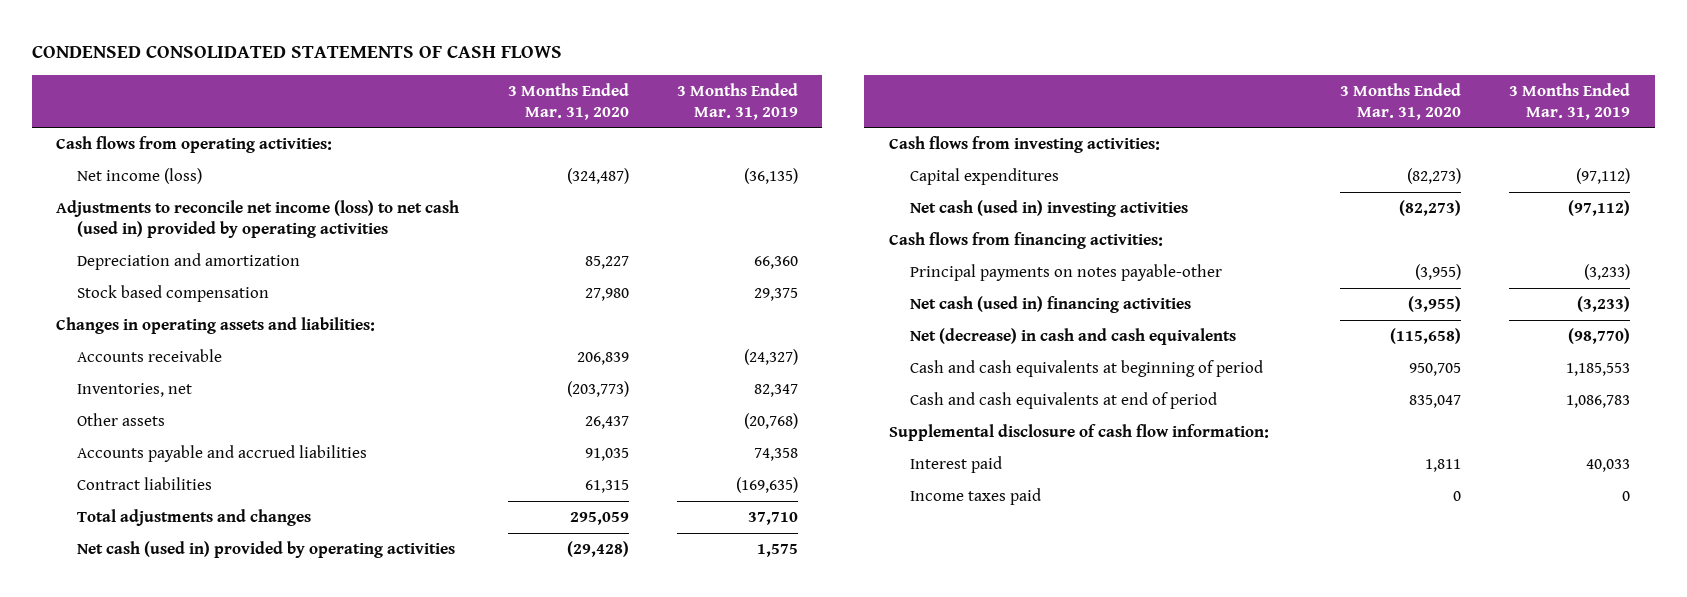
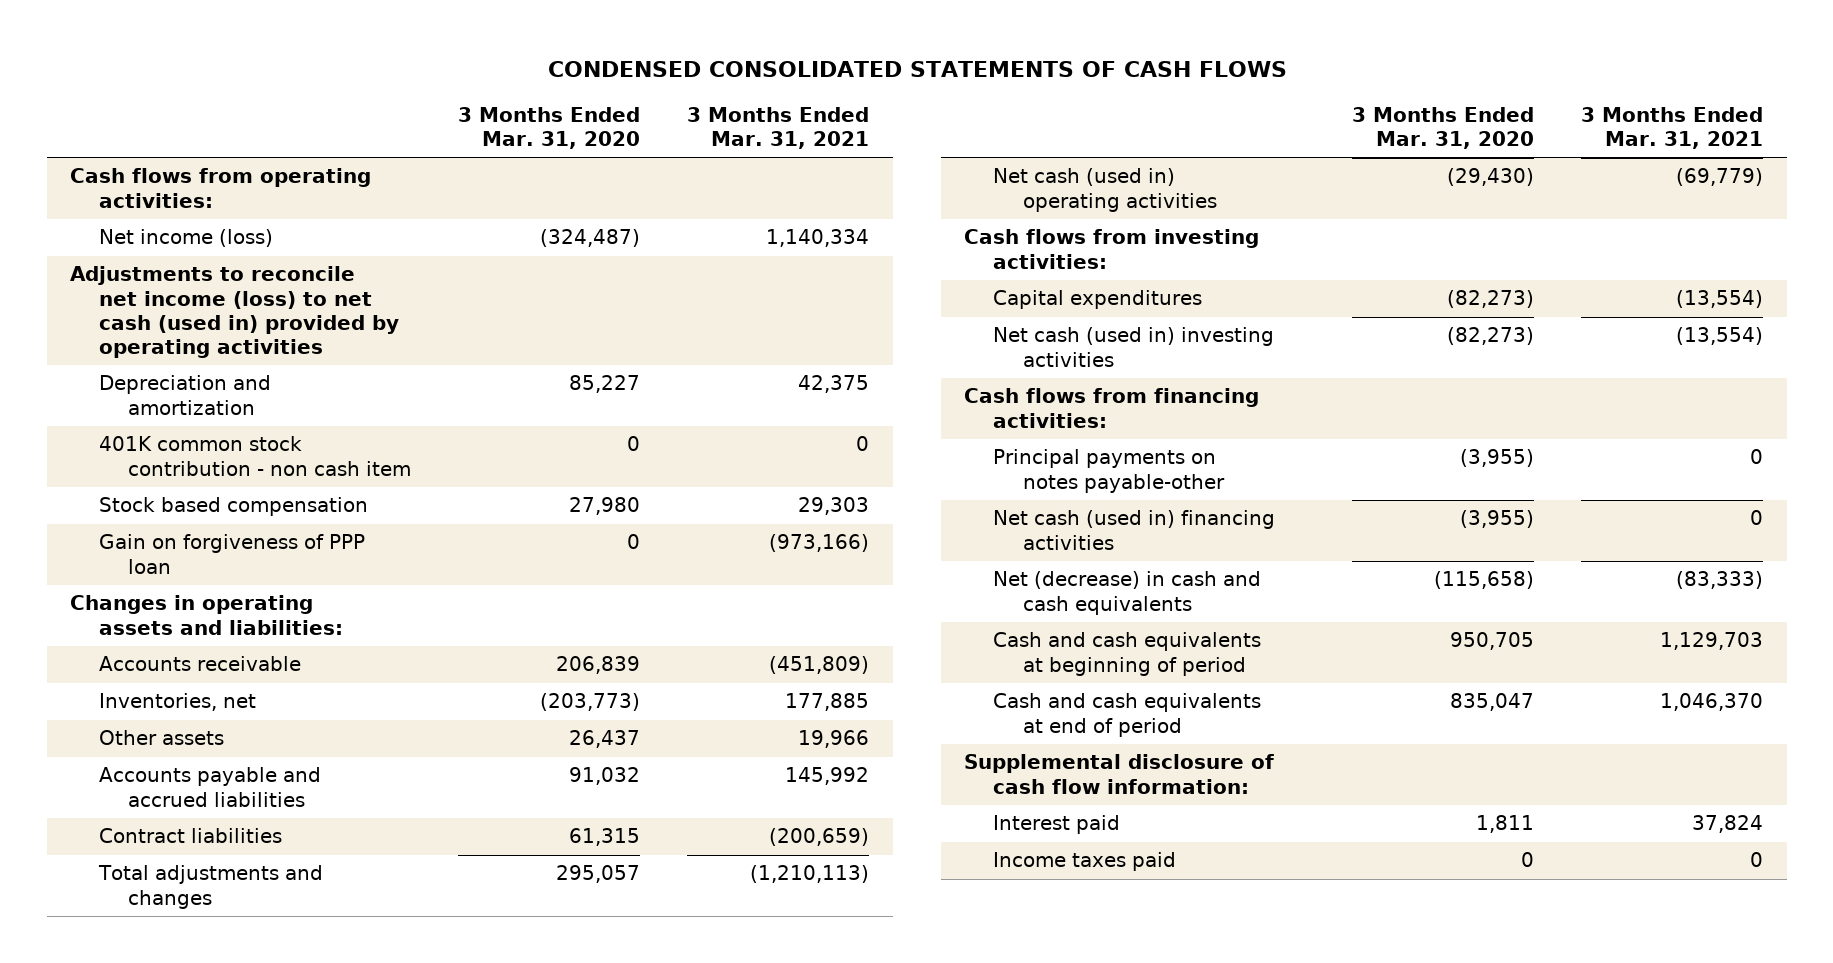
[677,83,799,120] 3 Months Ended Mar. 31, 2019 -> none
none -> [687,106,870,149] 3 Months Ended Mar. 31, 2021
none -> [99,436,412,476] 401K common stock contribution - non cash item
none -> [99,534,366,574] Gain on forgiveness of PPP loan
[584,448,629,462] 91,035 -> [569,767,641,786] 91,032
[569,512,629,526] 295,059 -> [556,865,641,884] 295,057
[77,541,456,559] Net cash (used in) provided by operating activities -> [993,168,1217,212] Net cash (used in) operating activities
[566,541,629,558] (29,428) -> [1447,168,1535,187] (29,430)

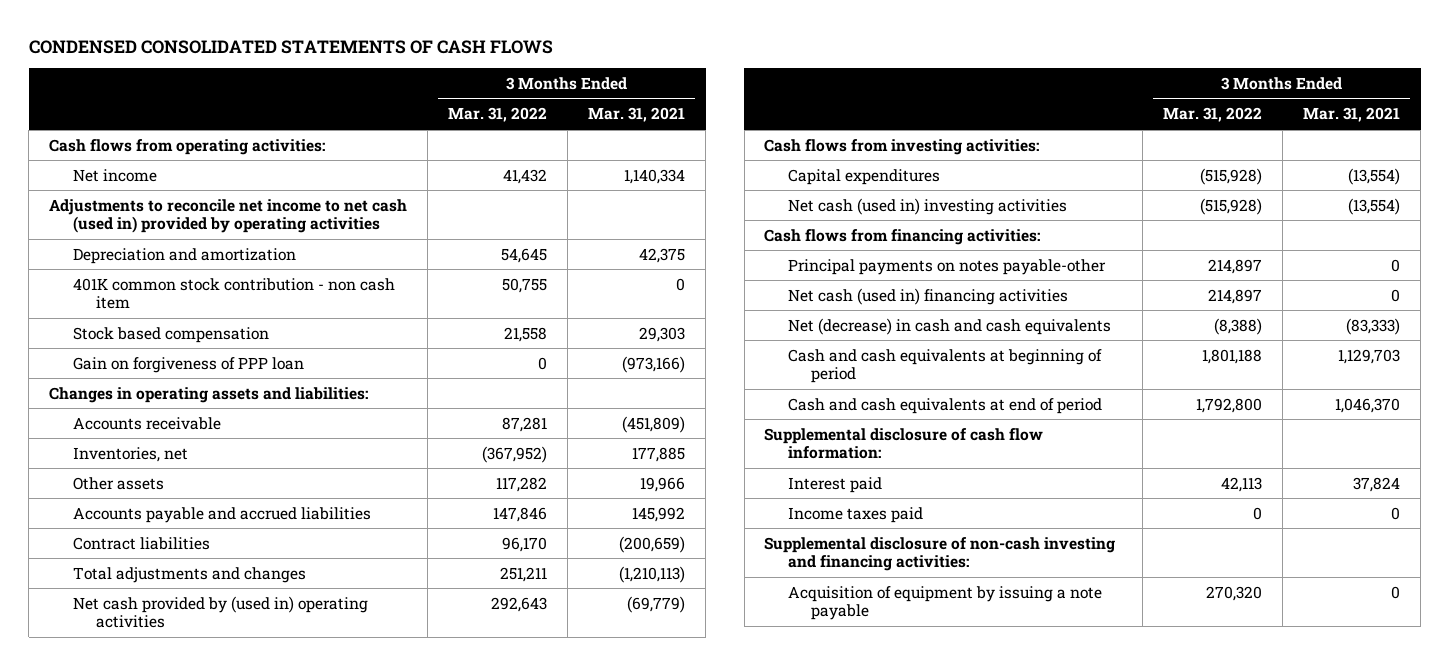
[458,106,641,149] 3 Months Ended Mar. 31, 2020 -> none
none -> [448,107,548,123] Mar. 31, 2022
[99,229,274,248] Net income (loss) -> [72,168,157,182] Net income
[70,266,400,358] Adjustments to reconcile net income (loss) to net cash (used in) provided by operating activities -> [49,198,408,233] Adjustments to reconcile net income to net cash (used in) provided by operating activities
[993,168,1217,212] Net cash (used in) operating activities -> [72,595,368,628] Net cash provided by (used in) operating activities
none -> [764,536,1116,571] Supplemental disclosure of non-cash investing and financing activities:
none -> [787,585,1102,620] Acquisition of equipment by issuing a note payable

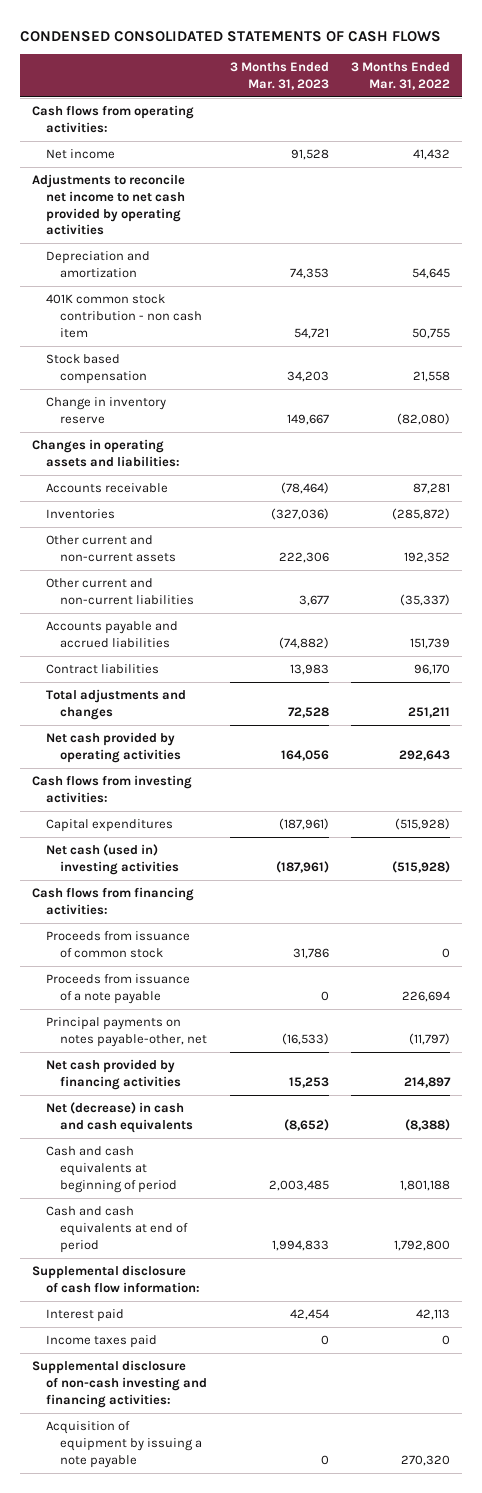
[588,107,686,123] Mar. 31, 2021 -> none
none -> [229,62,329,90] 3 Months Ended Mar. 31, 2023
[49,198,408,233] Adjustments to reconcile net income to net cash (used in) provided by operating activities -> [31,174,185,236] Adjustments to reconcile net income to net cash provided by operating activities
[72,356,304,373] Gain on forgiveness of PPP loan -> none
none -> [45,397,166,424] Change in inventory reserve
[72,446,188,462] Inventories, net -> [45,509,115,520] Inventories
[482,445,548,463] (367,952) -> [392,508,451,521] (285,872)
[72,476,164,490] Other assets -> [45,535,176,562] Other current and non-current assets
[496,476,548,492] 117,282 -> [404,551,451,563] 192,352
none -> [45,578,194,605] Other current and non-current liabilities
[493,506,548,522] 147,846 -> [410,637,451,649] 151,739
[72,595,368,628] Net cash provided by (used in) operating activities -> [45,732,181,763] Net cash provided by operating activities
none -> [45,931,190,958] Proceeds from issuance of common stock
none -> [45,974,190,1004] Proceeds from issuance of a note payable
[787,258,1106,275] Principal payments on notes payable-other -> [45,1017,207,1047] Principal payments on notes payable-other, net
[1208,258,1263,274] 214,897 -> [409,1032,451,1045] (11,797)
[787,287,1068,305] Net cash (used in) financing activities -> [45,1059,181,1090] Net cash provided by financing activities

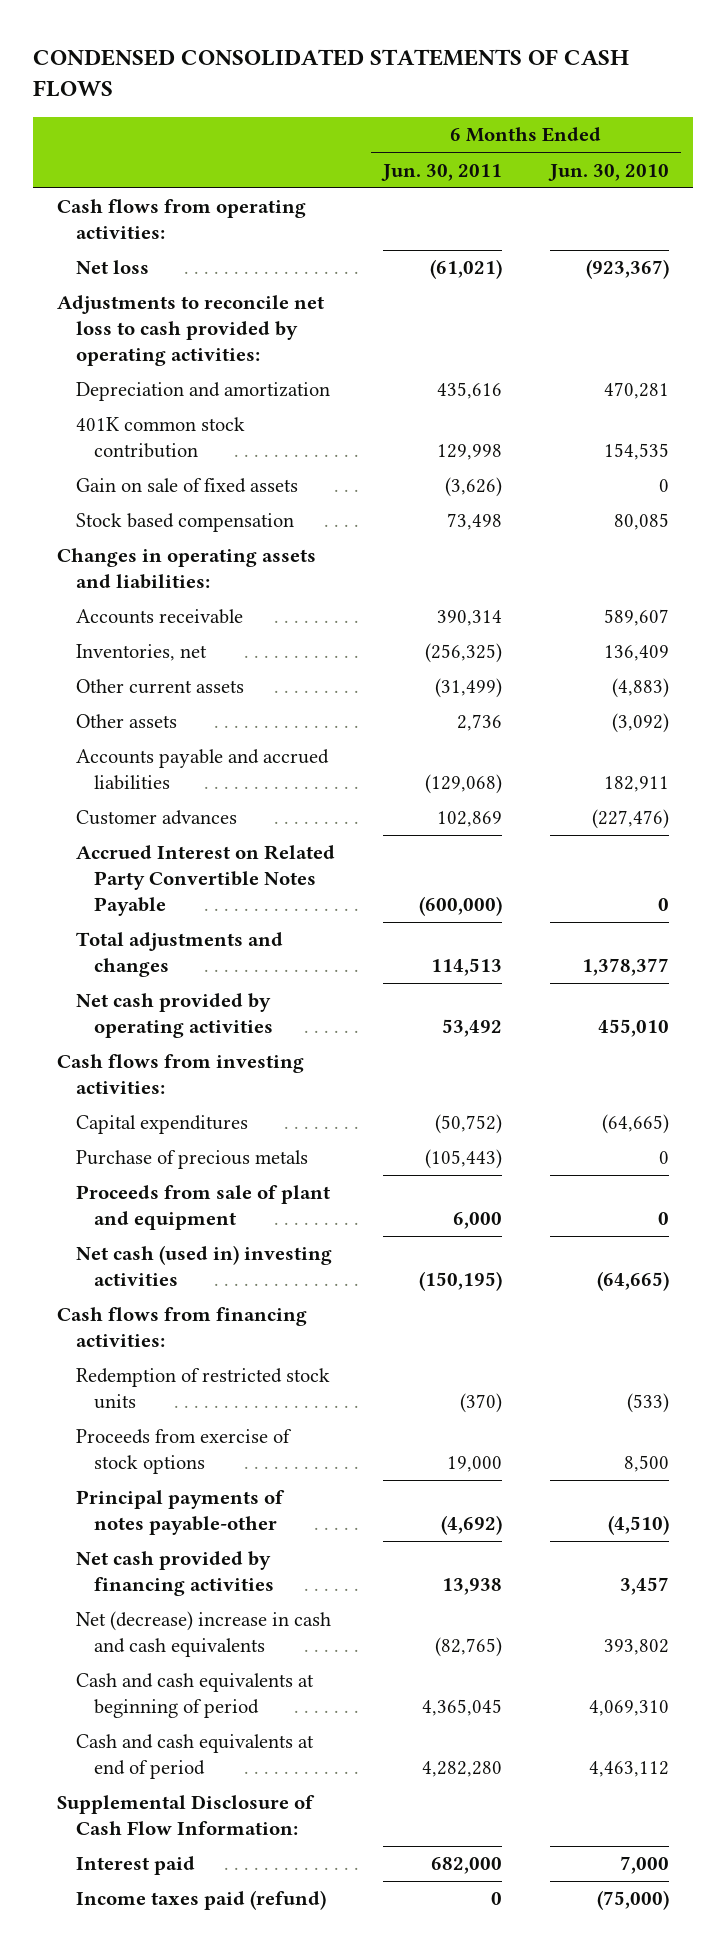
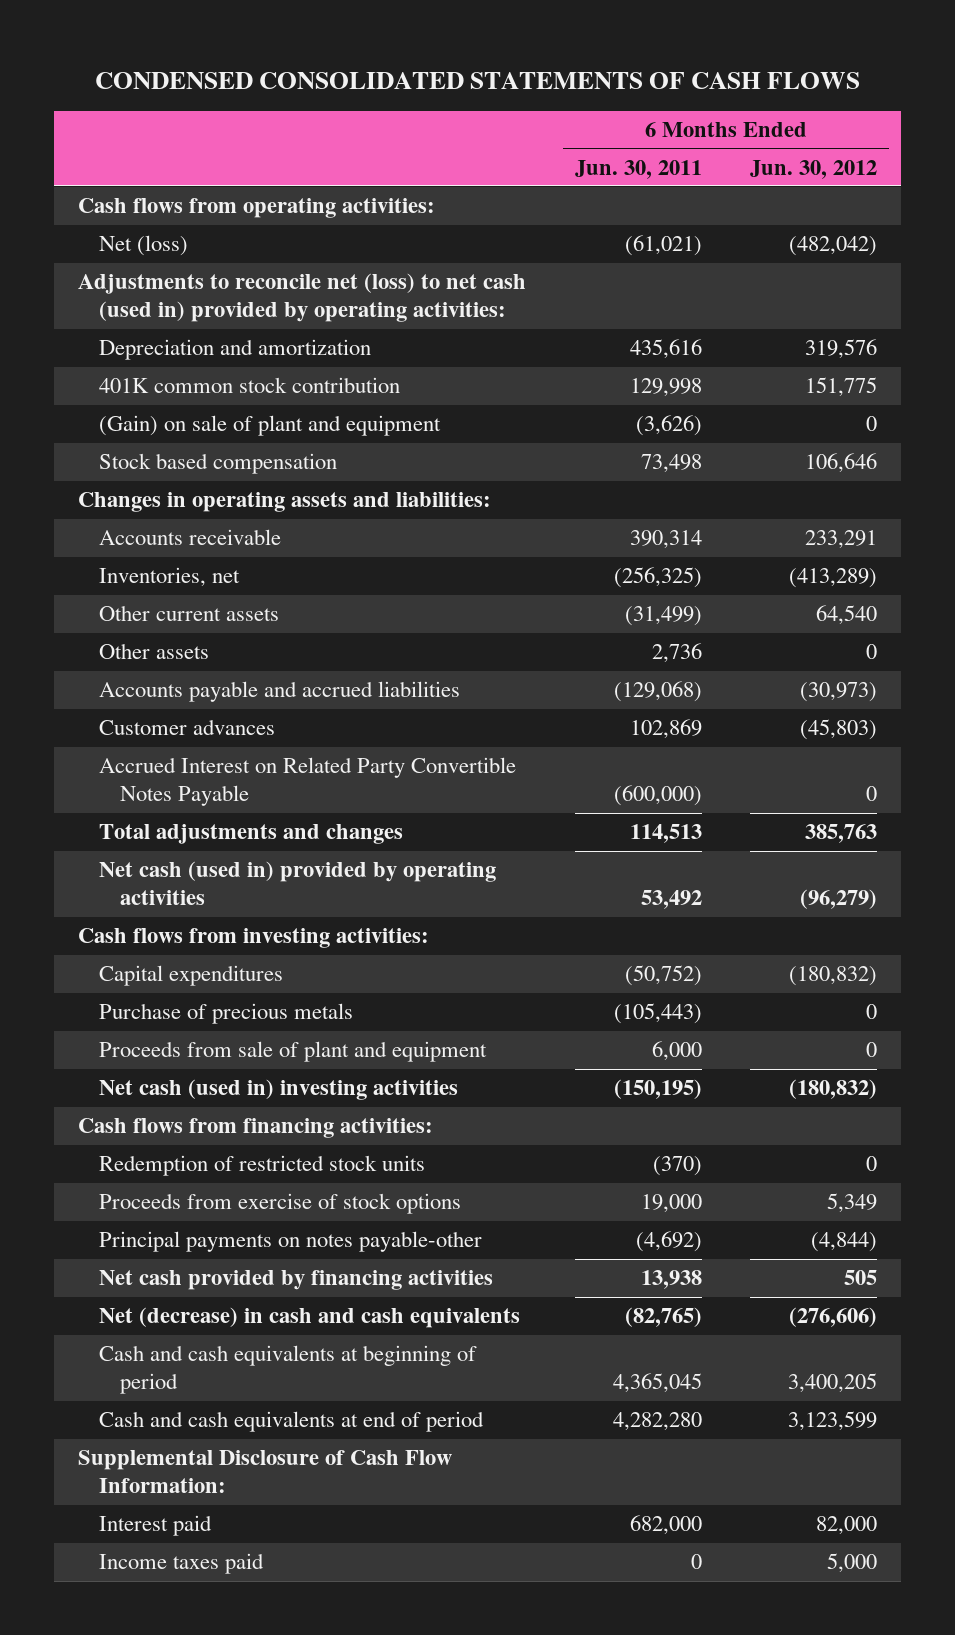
[547,163,669,181] Jun. 30, 2010 -> none
none -> [750,159,878,179] Jun. 30, 2012
[75,260,149,275] Net loss -> [99,235,189,257] Net (loss)
[57,295,325,366] Adjustments to reconcile net loss to cash provided by operating activities: -> [78,273,527,323] Adjustments to reconcile net (loss) to net cash (used in) provided by operating activities:
[75,478,298,494] Gain on sale of fixed assets -> [99,415,442,437] (Gain) on sale of plant and equipment
[75,993,274,1038] Net cash provided by operating activities -> [99,861,497,906] Net cash (used in) provided by operating activities
[75,1490,285,1535] Principal payments of notes payable-other -> [99,1231,483,1253] Principal payments on notes payable-other
[75,1611,331,1657] Net (decrease) increase in cash and cash equivalents -> [99,1307,521,1329] Net (decrease) in cash and cash equivalents
[75,1890,326,1911] Income taxes paid (refund) -> [99,1553,265,1575] Income taxes paid

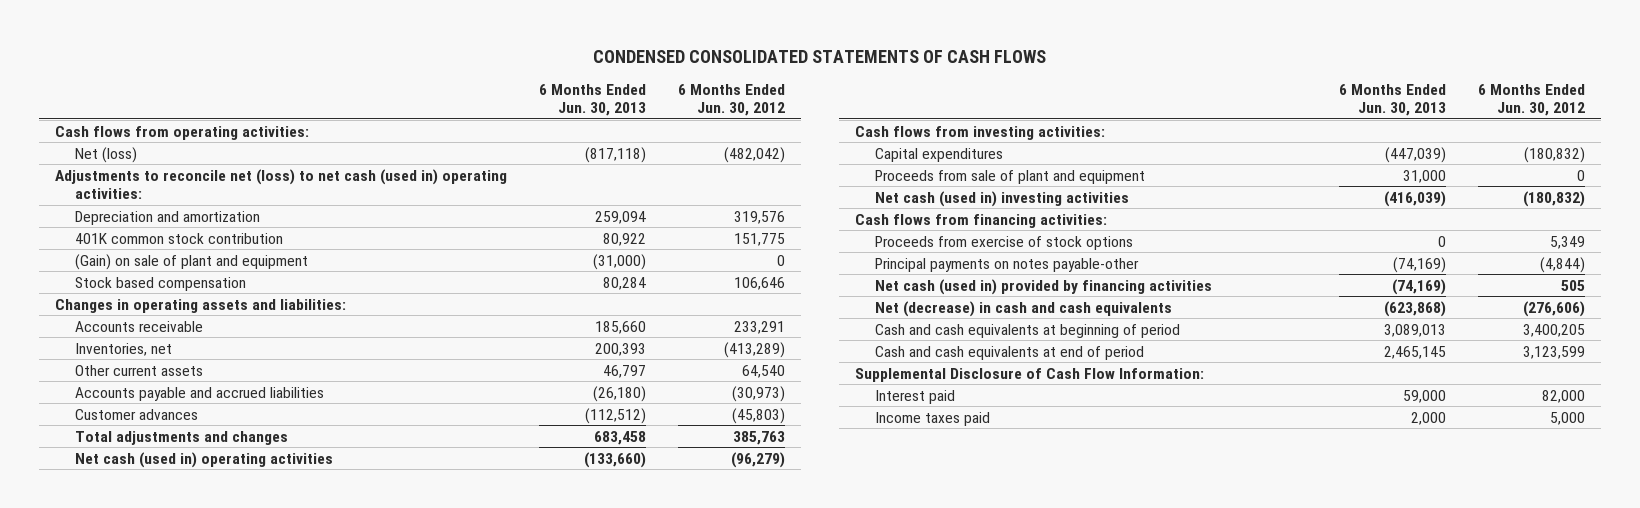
[574,159,702,179] Jun. 30, 2011 -> none
none -> [538,83,646,117] 6 Months Ended Jun. 30, 2013
[78,273,527,323] Adjustments to reconcile net (loss) to net cash (used in) provided by operating activities: -> [54,168,507,199] Adjustments to reconcile net (loss) to net cash (used in) operating activities:
[99,643,210,660] Other assets -> none
[99,757,517,807] Accrued Interest on Related Party Convertible Notes Payable -> none
[99,861,497,906] Net cash (used in) provided by operating activities -> [74,451,333,468] Net cash (used in) operating activities
[99,1003,354,1025] Purchase of precious metals -> none
[99,1155,426,1177] Redemption of restricted stock units -> none
[99,1270,494,1291] Net cash provided by financing activities -> [875,278,1213,295] Net cash (used in) provided by financing activities

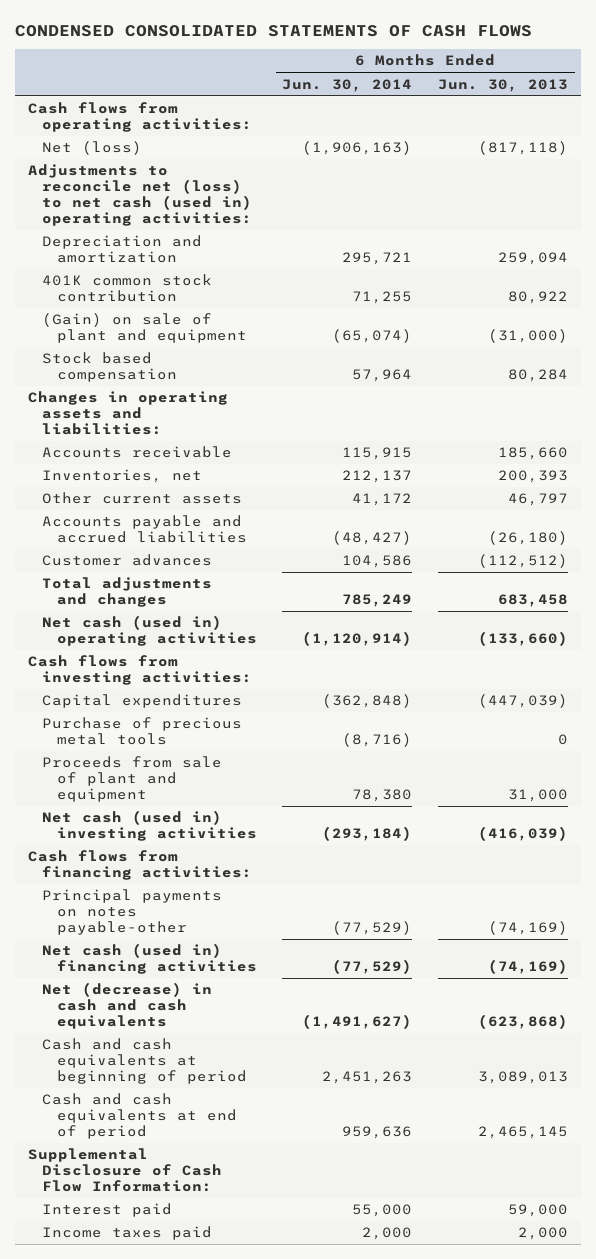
[677,83,785,117] 6 Months Ended Jun. 30, 2012 -> none
none -> [282,78,413,92] Jun. 30, 2014
none -> [42,717,243,746] Purchase of precious metal tools
[875,235,1134,250] Proceeds from exercise of stock options -> none
[875,278,1213,295] Net cash (used in) provided by financing activities -> [42,943,257,975] Net cash (used in) financing activities

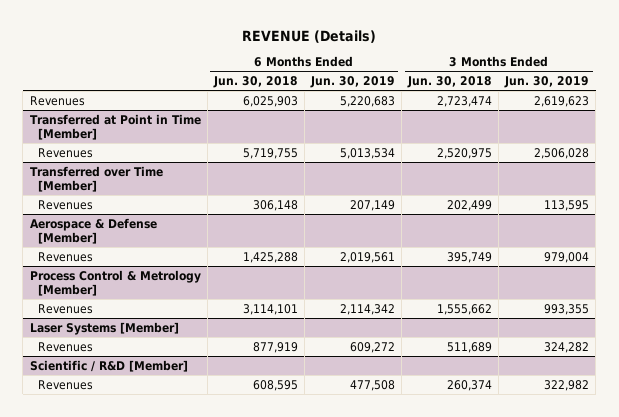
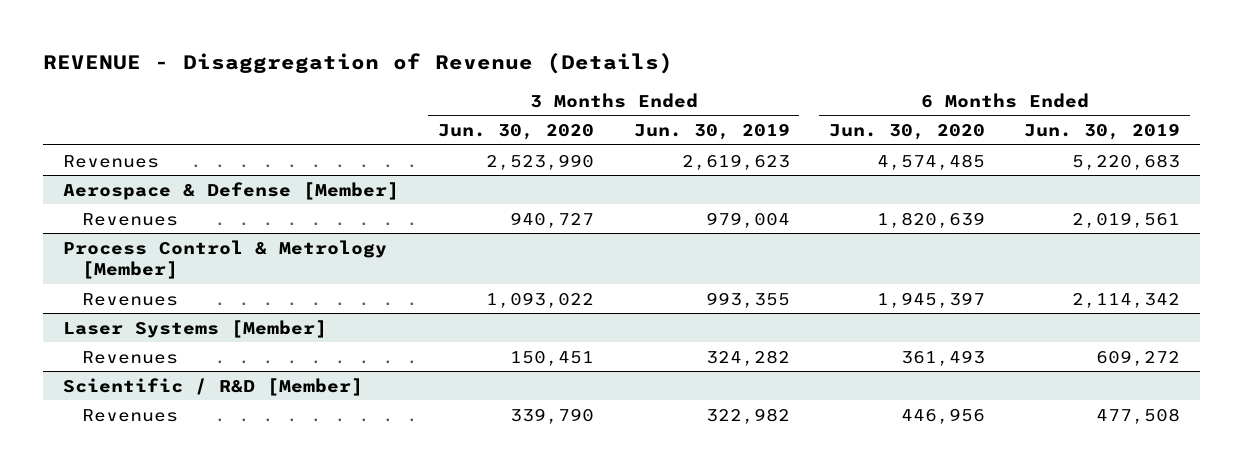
[242,29,377,43] REVENUE (Details) -> [43,53,674,75] REVENUE - Disaggregation of Revenue (Details)
[212,76,298,89] Jun. 30, 2018 -> none
[407,76,493,89] Jun. 30, 2018 -> none
none -> [438,124,595,141] Jun. 30, 2020
none -> [828,124,985,141] Jun. 30, 2020
[29,113,201,140] Transferred at Point in Time [Member] -> none
[38,147,94,158] Revenues -> none
[29,165,163,192] Transferred over Time [Member] -> none
[38,199,94,210] Revenues -> none

